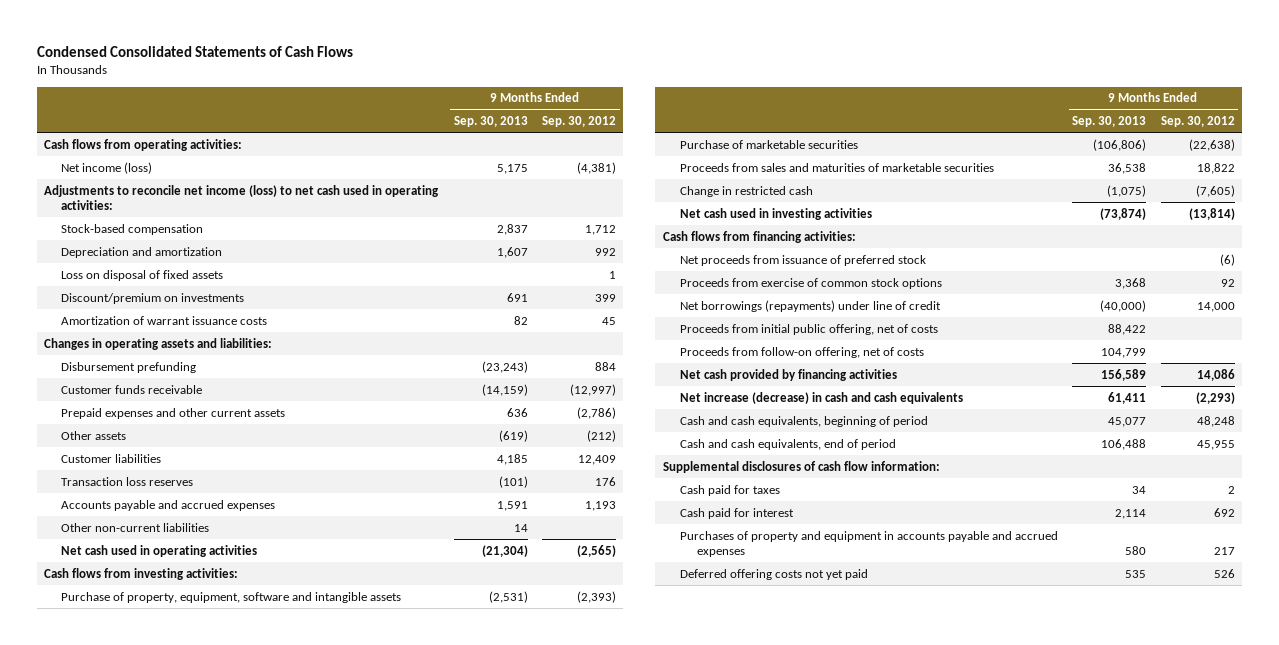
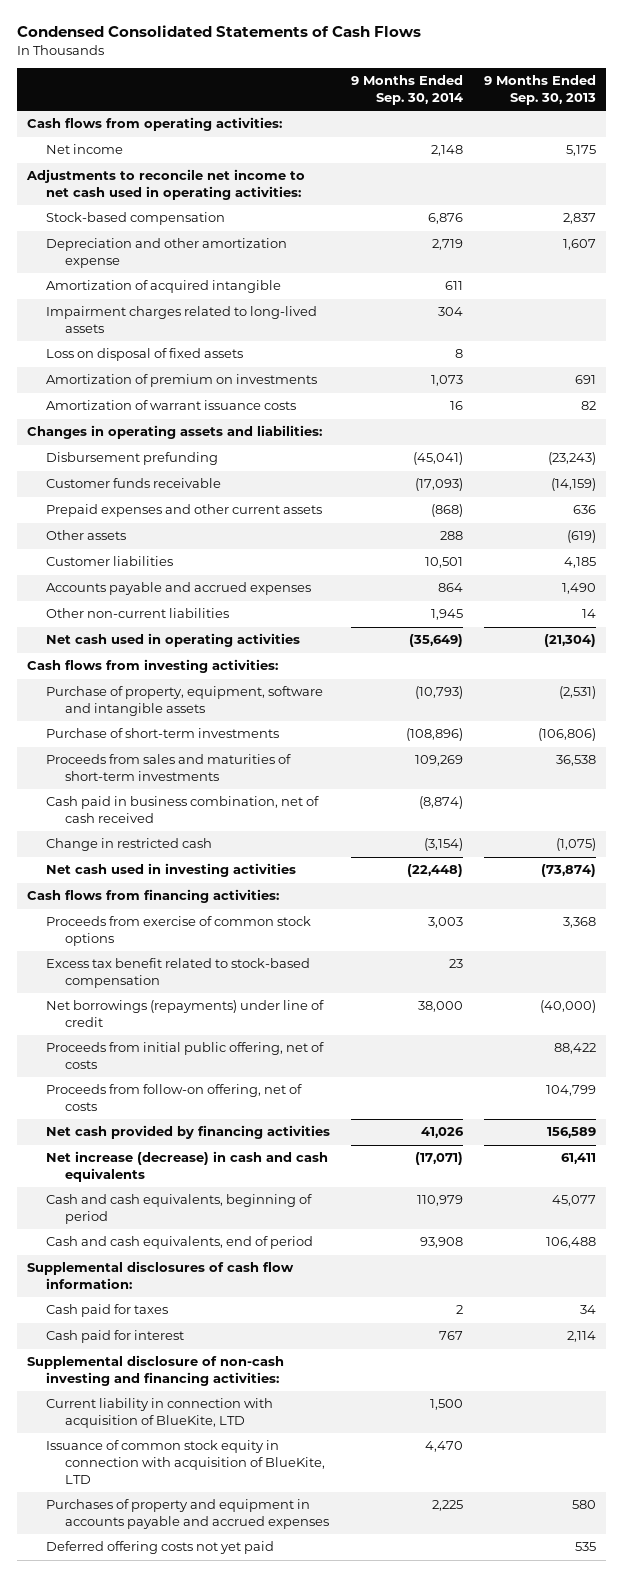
[541,116,616,128] Sep. 30, 2012 -> none
none -> [351,75,464,105] 9 Months Ended Sep. 30, 2014
[61,161,153,174] Net income (loss) -> [46,144,124,155] Net income
[43,184,439,210] Adjustments to reconcile net income (loss) to net cash used in operating activities: -> [26,169,306,201] Adjustments to reconcile net income to net cash used in operating activities:
[61,246,223,258] Depreciation and amortization -> [46,238,288,269] Depreciation and other amortization expense
none -> [46,280,282,294] Amortization of acquired intangible
none -> [46,306,318,334] Impairment charges related to long-lived assets
[61,292,245,304] Discount/premium on investments -> [46,374,318,388] Amortization of premium on investments
[61,476,194,486] Transaction loss reserves -> none
[496,500,528,511] 1,591 -> [561,583,596,595] 1,490
[679,139,858,149] Purchase of marketable securities -> [46,728,280,739] Purchase of short-term investments
[679,162,994,172] Proceeds from sales and maturities of marketable securities -> [46,754,292,782] Proceeds from sales and maturities of short-term investments
none -> [46,796,320,824] Cash paid in business combination, net of cash received
[679,254,926,266] Net proceeds from issuance of preferred stock -> none
none -> [46,958,311,989] Excess tax benefit related to stock-based compensation
none -> [27,1355,285,1387] Supplemental disclosure of non-cash investing and financing activities:
none -> [46,1398,274,1429] Current liability in connection with acquisition of BlueKite, LTD
none -> [46,1440,326,1484] Issuance of common stock equity in connection with acquisition of BlueKite, LTD

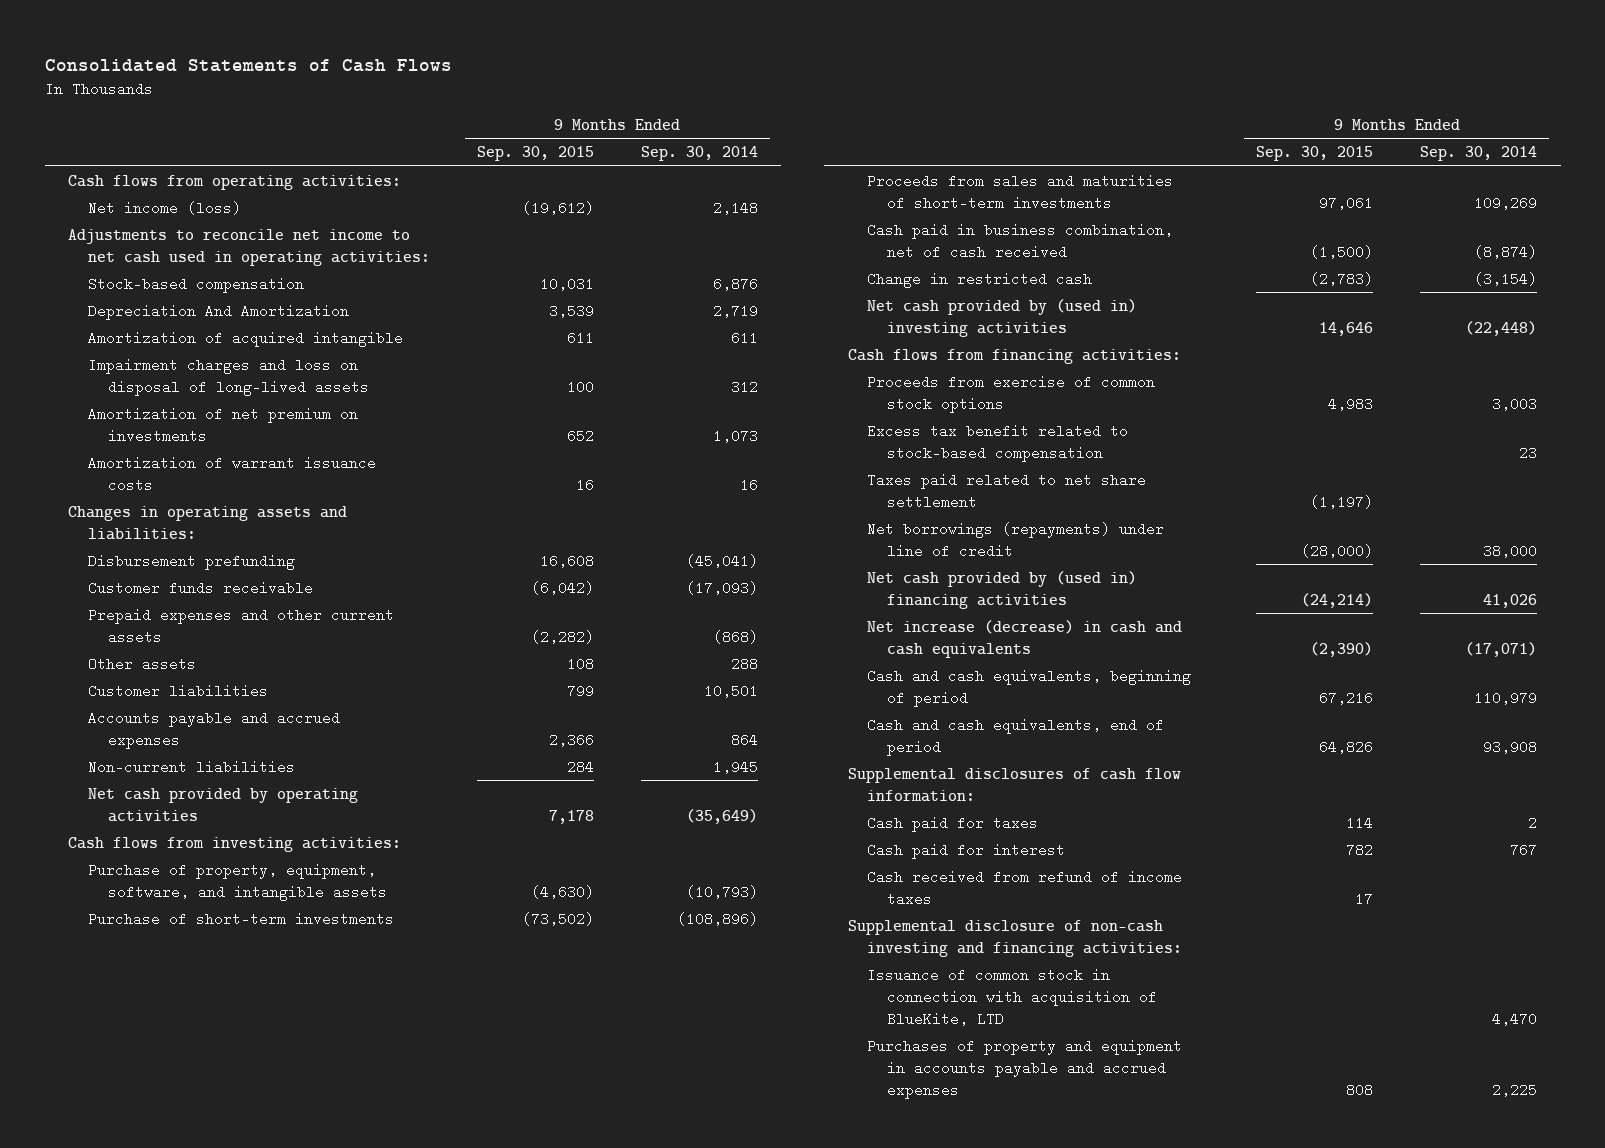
[17,25,422,38] Condensed Consolidated Statements of Cash Flows -> [44,59,452,73] Consolidated Statements of Cash Flows
[483,75,596,105] 9 Months Ended Sep. 30, 2013 -> none
none -> [476,146,594,162] Sep. 30, 2015
[46,144,124,155] Net income -> [87,200,241,215] Net income (loss)
[46,238,288,269] Depreciation and other amortization expense -> [87,303,349,320] Depreciation And Amortization
[46,306,318,334] Impairment charges related to long-lived assets -> none
[46,348,244,362] Loss on disposal of fixed assets -> none
none -> [87,357,369,396] Impairment charges and loss on disposal of long-lived assets
[46,374,318,388] Amortization of premium on investments -> [87,406,358,443] Amortization of net premium on investments
[46,608,230,619] Other non-current liabilities -> [87,759,295,774] Non-current liabilities
[46,633,301,648] Net cash used in operating activities -> [87,787,358,822] Net cash provided by operating activities
[46,686,324,717] Purchase of property, equipment, software and intangible assets -> [87,862,387,901] Purchase of property, equipment, software, and intangible assets
[46,863,297,878] Net cash used in investing activities -> [867,298,1138,337] Net cash provided by (used in) investing activities
none -> [867,472,1147,509] Taxes paid related to net share settlement
[46,1042,325,1070] Proceeds from initial public offering, net of costs -> none
[46,1084,303,1112] Proceeds from follow-on offering, net of costs -> none
[46,1125,331,1140] Net cash provided by financing activities -> [867,570,1138,609] Net cash provided by (used in) financing activities
none -> [867,869,1183,906] Cash received from refund of income taxes
[46,1398,274,1429] Current liability in connection with acquisition of BlueKite, LTD -> none
[46,1440,326,1484] Issuance of common stock equity in connection with acquisition of BlueKite, LTD -> [867,967,1158,1027] Issuance of common stock in connection with acquisition of BlueKite, LTD
[46,1541,275,1555] Deferred offering costs not yet paid -> none

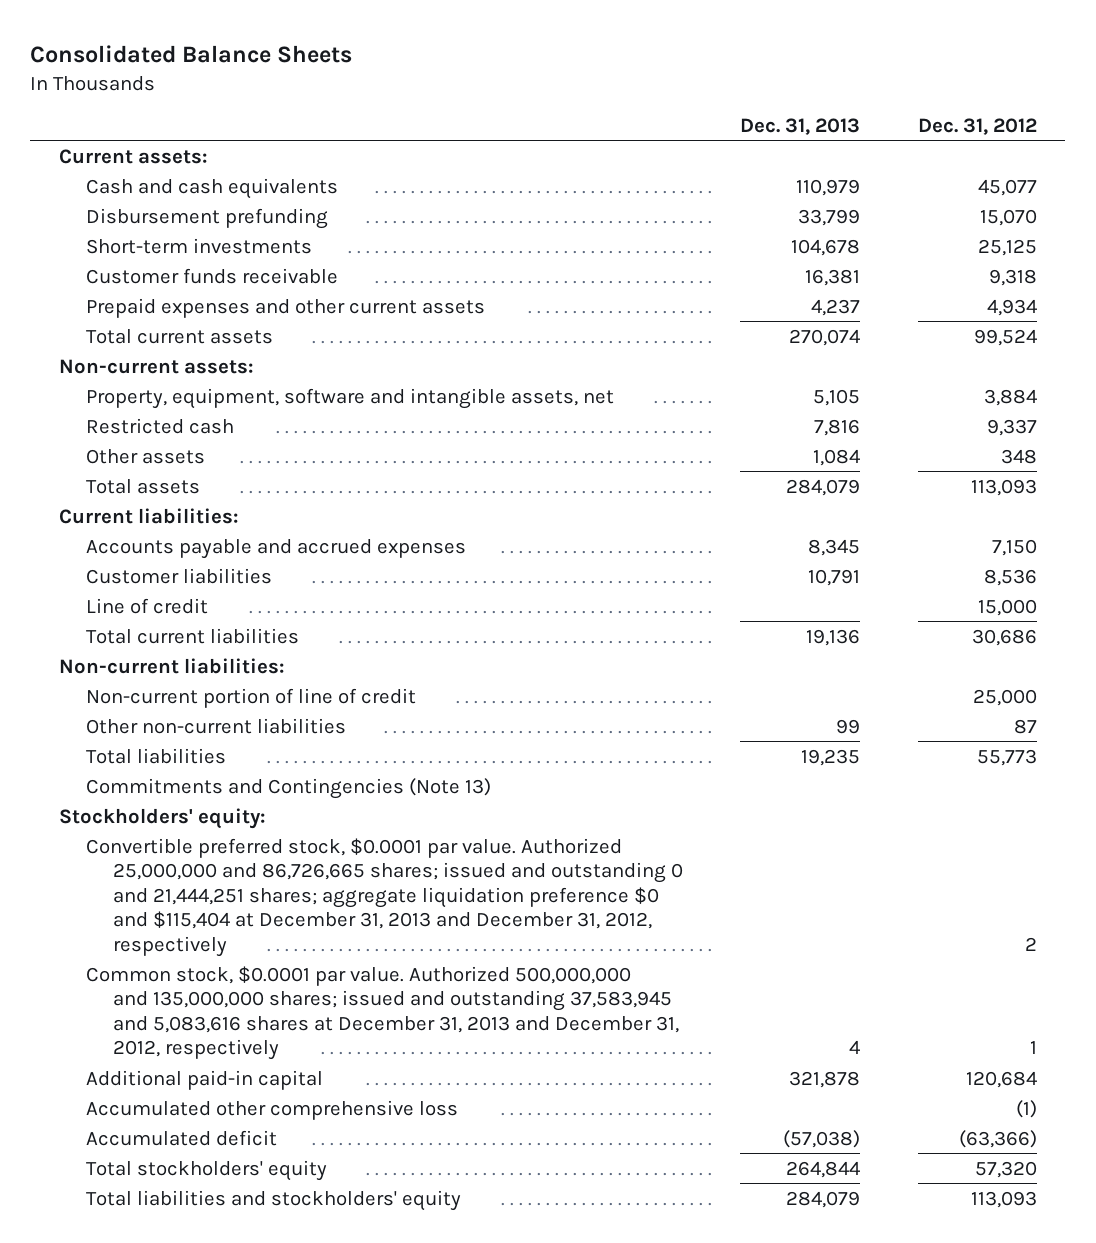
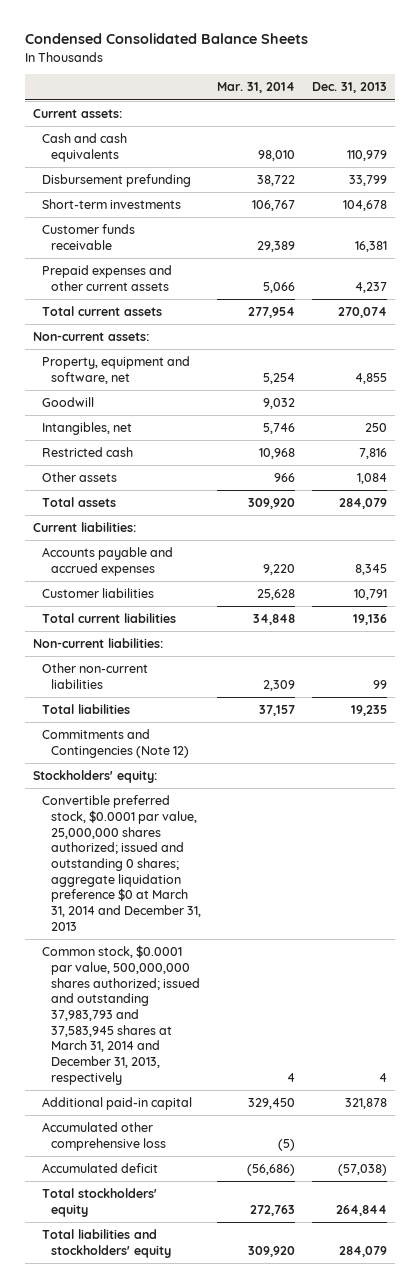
[30,45,353,64] Consolidated Balance Sheets -> [24,33,308,45] Condensed Consolidated Balance Sheets
[917,117,1037,135] Dec. 31, 2012 -> none
none -> [217,82,296,94] Mar. 31, 2014
[85,387,614,409] Property, equipment, software and intangible assets, net -> [42,356,191,384] Property, equipment and software, net
[813,388,861,406] 5,105 -> [354,372,387,384] 4,855
none -> [42,397,95,408] Goodwill
none -> [42,422,133,436] Intangibles, net
[85,597,208,614] Line of credit -> none
[85,687,416,708] Non-current portion of line of credit -> none
[85,777,491,799] Commitments and Contingencies (Note 13) -> [42,729,190,758] Commitments and Contingencies (Note 12)
[85,837,683,957] Convertible preferred stock, $0.0001 par value. Authorized 25,000,000 and 86,726,665 shares; issued and outstanding 0 and 21,444,251 shares; aggregate liquidation preference $0 and $115,404 at December 31, 2013 and December 31, 2012, respectively -> [42,795,202,931] Convertible preferred stock, $0.0001 par value, 25,000,000 shares authorized; issued and outstanding 0 shares; aggregate liquidation preference $0 at March 31, 2014 and December 31, 2013
[85,965,679,1061] Common stock, $0.0001 par value. Authorized 500,000,000 and 135,000,000 shares; issued and outstanding 37,583,945 and 5,083,616 shares at December 31, 2013 and December 31, 2012, respectively -> [42,945,201,1085] Common stock, $0.0001 par value, 500,000,000 shares authorized; issued and outstanding 37,983,793 and 37,583,945 shares at March 31, 2014 and December 31, 2013, respectively

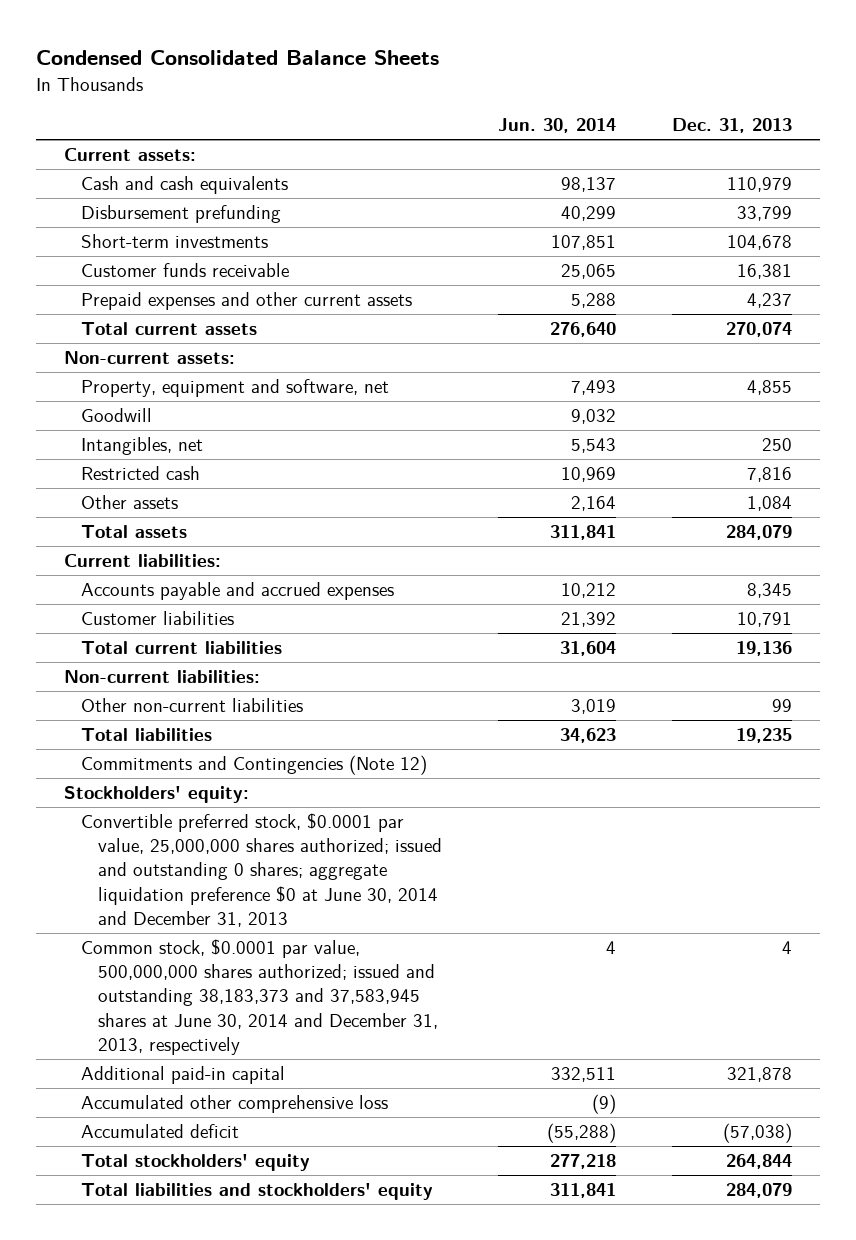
[217,82,296,94] Mar. 31, 2014 -> none
none -> [497,118,616,134] Jun. 30, 2014
[42,795,202,931] Convertible preferred stock, $0.0001 par value, 25,000,000 shares authorized; issued and outstanding 0 shares; aggregate liquidation preference $0 at March 31, 2014 and December 31, 2013 -> [80,813,442,927] Convertible preferred stock, $0.0001 par value, 25,000,000 shares authorized; issued and outstanding 0 shares; aggregate liquidation preference $0 at June 30, 2014 and December 31, 2013
[42,945,201,1085] Common stock, $0.0001 par value, 500,000,000 shares authorized; issued and outstanding 37,983,793 and 37,583,945 shares at March 31, 2014 and December 31, 2013, respectively -> [80,939,438,1055] Common stock, $0.0001 par value, 500,000,000 shares authorized; issued and outstanding 38,183,373 and 37,583,945 shares at June 30, 2014 and December 31, 2013, respectively

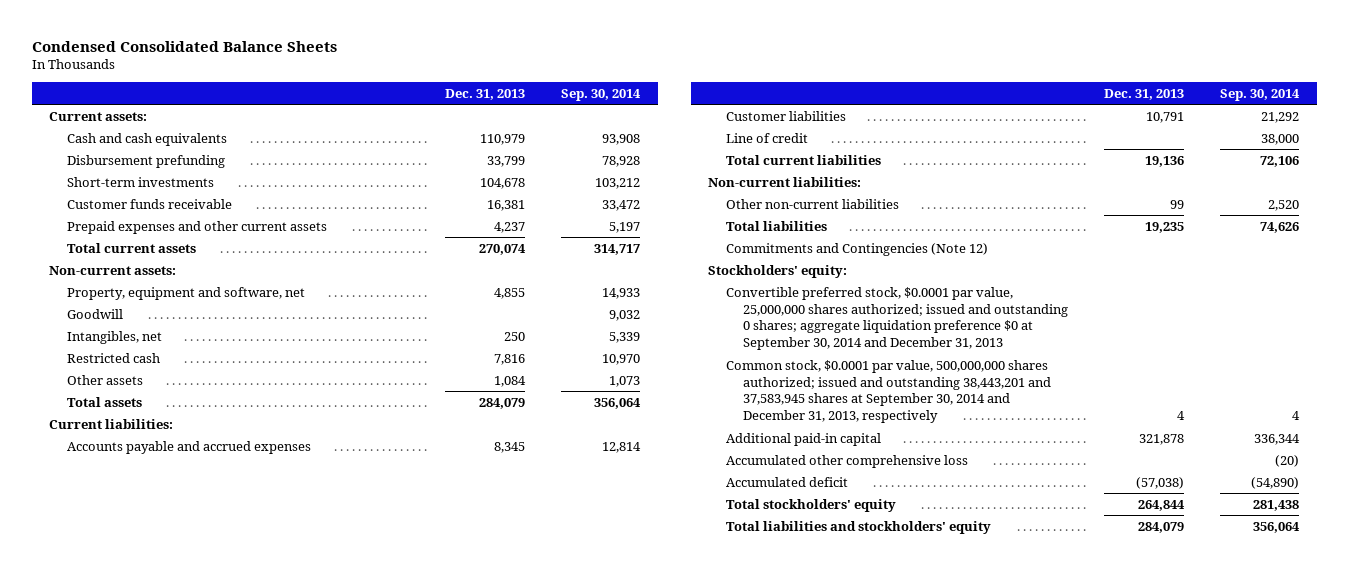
[497,118,616,134] Jun. 30, 2014 -> none
none -> [561,88,642,101] Sep. 30, 2014
none -> [725,132,808,143] Line of credit
[80,813,442,927] Convertible preferred stock, $0.0001 par value, 25,000,000 shares authorized; issued and outstanding 0 shares; aggregate liquidation preference $0 at June 30, 2014 and December 31, 2013 -> [725,286,1069,351] Convertible preferred stock, $0.0001 par value, 25,000,000 shares authorized; issued and outstanding 0 shares; aggregate liquidation preference $0 at September 30, 2014 and December 31, 2013
[80,939,438,1055] Common stock, $0.0001 par value, 500,000,000 shares authorized; issued and outstanding 38,183,373 and 37,583,945 shares at June 30, 2014 and December 31, 2013, respectively -> [725,359,1052,424] Common stock, $0.0001 par value, 500,000,000 shares authorized; issued and outstanding 38,443,201 and 37,583,945 shares at September 30, 2014 and December 31, 2013, respectively

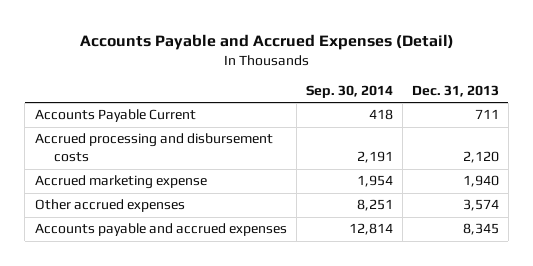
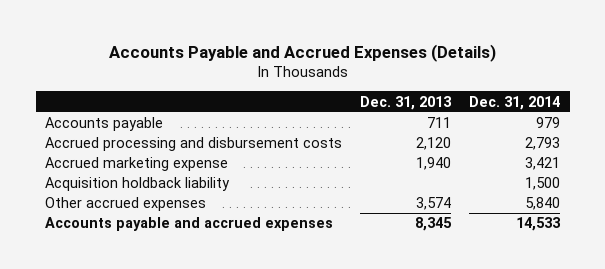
[79,34,454,51] Accounts Payable and Accrued Expenses (Detail) -> [108,43,496,62] Accounts Payable and Accrued Expenses (Details)
[305,85,393,99] Sep. 30, 2014 -> none
none -> [469,95,561,110] Dec. 31, 2014
[34,109,196,123] Accounts Payable Current -> [44,117,163,132] Accounts payable
none -> [44,177,230,192] Acquisition holdback liability

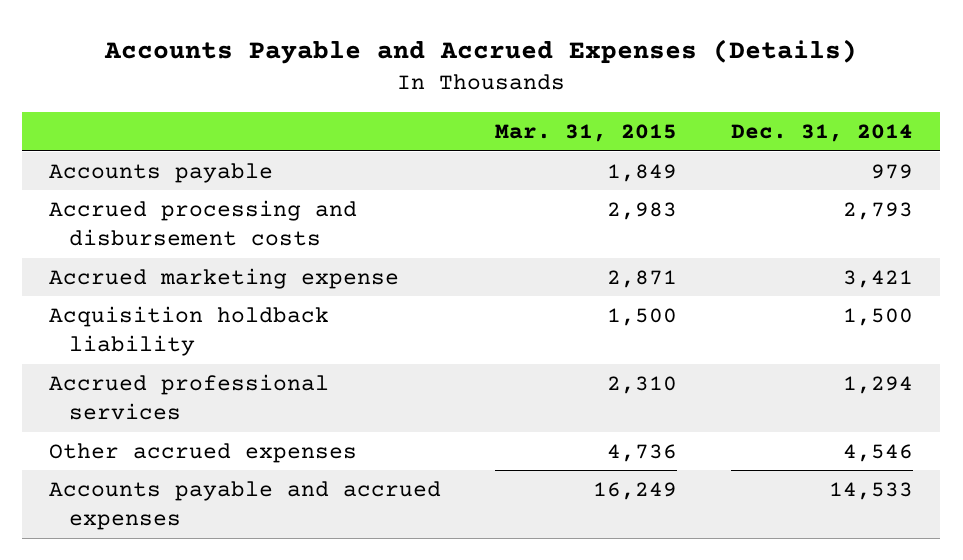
[360,95,453,110] Dec. 31, 2013 -> none
none -> [495,123,678,142] Mar. 31, 2015
none -> [49,373,330,421] Accrued professional services
[525,197,561,211] 5,840 -> [843,443,914,462] 4,546

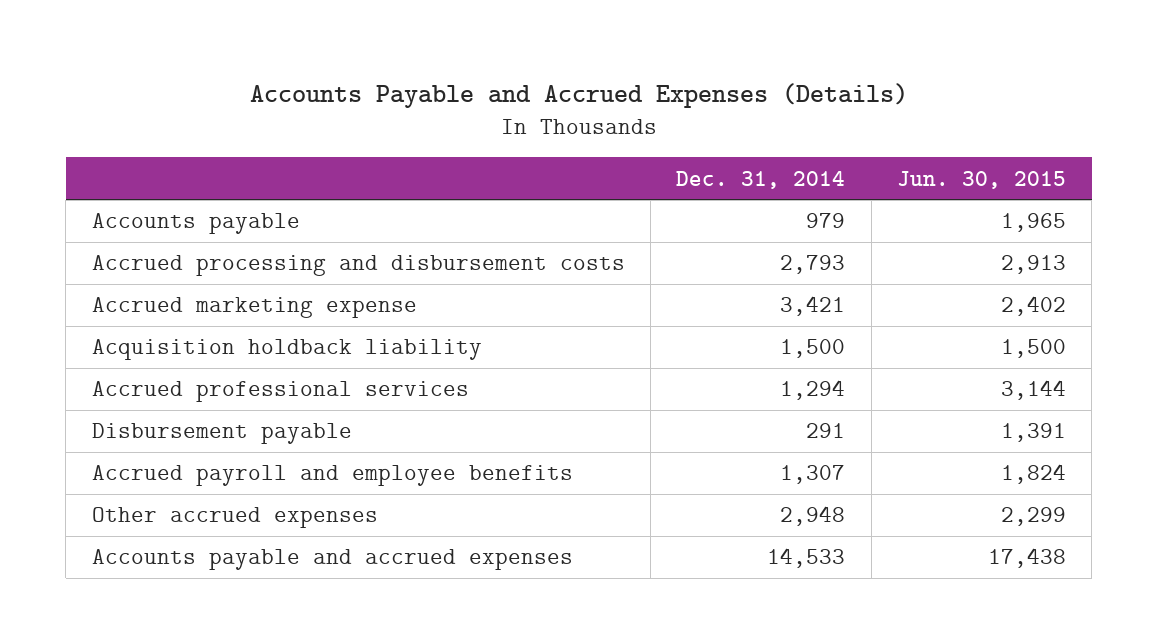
[495,123,678,142] Mar. 31, 2015 -> none
none -> [897,170,1067,189] Jun. 30, 2015
none -> [91,423,352,445] Disbursement payable
none -> [91,465,573,487] Accrued payroll and employee benefits
[843,443,914,462] 4,546 -> [780,506,846,527] 2,948

